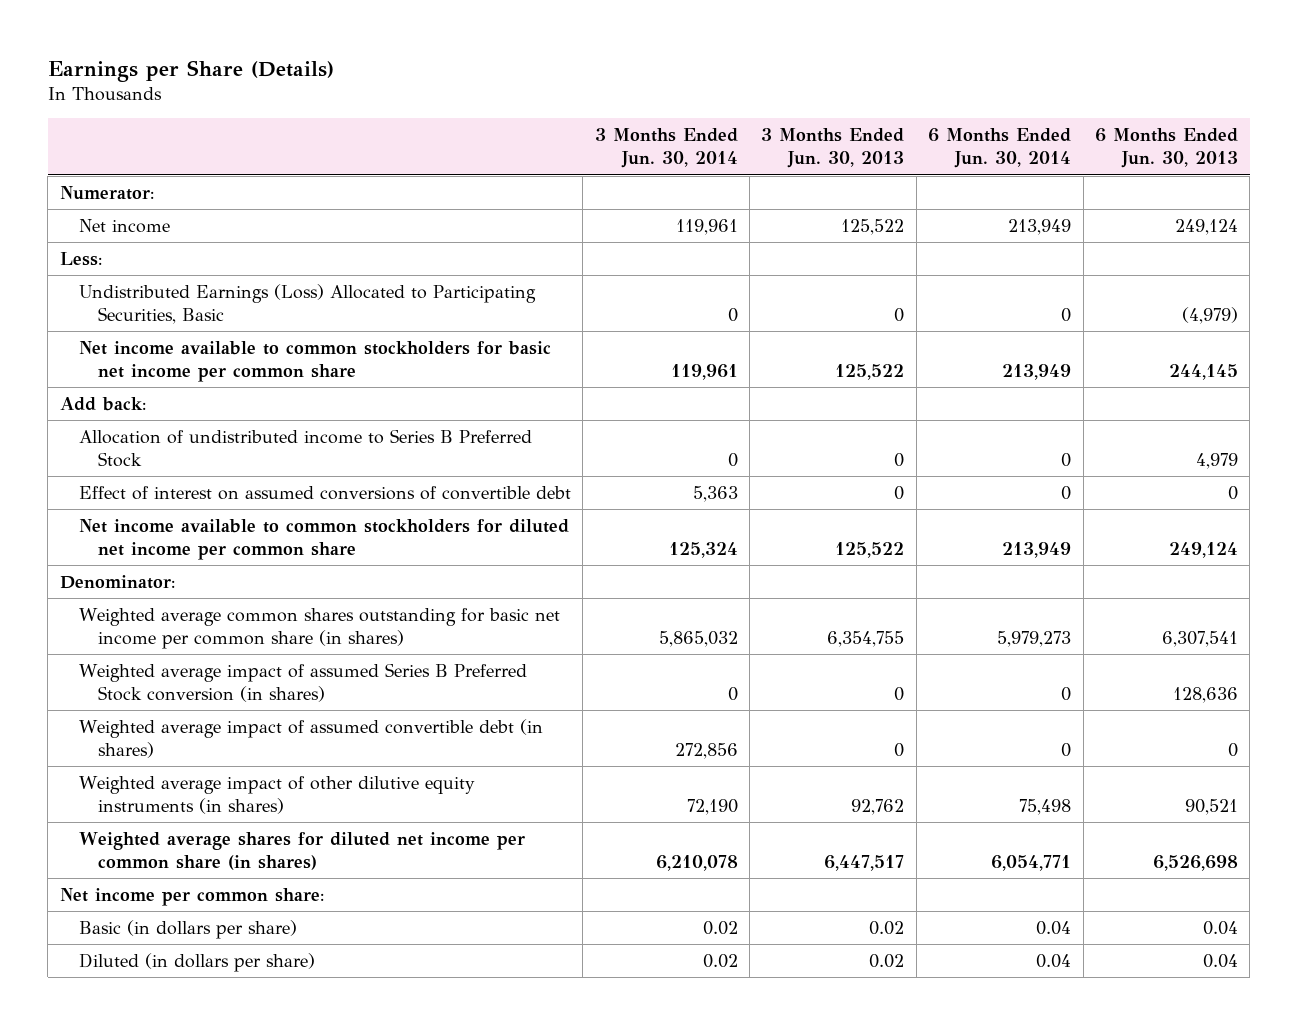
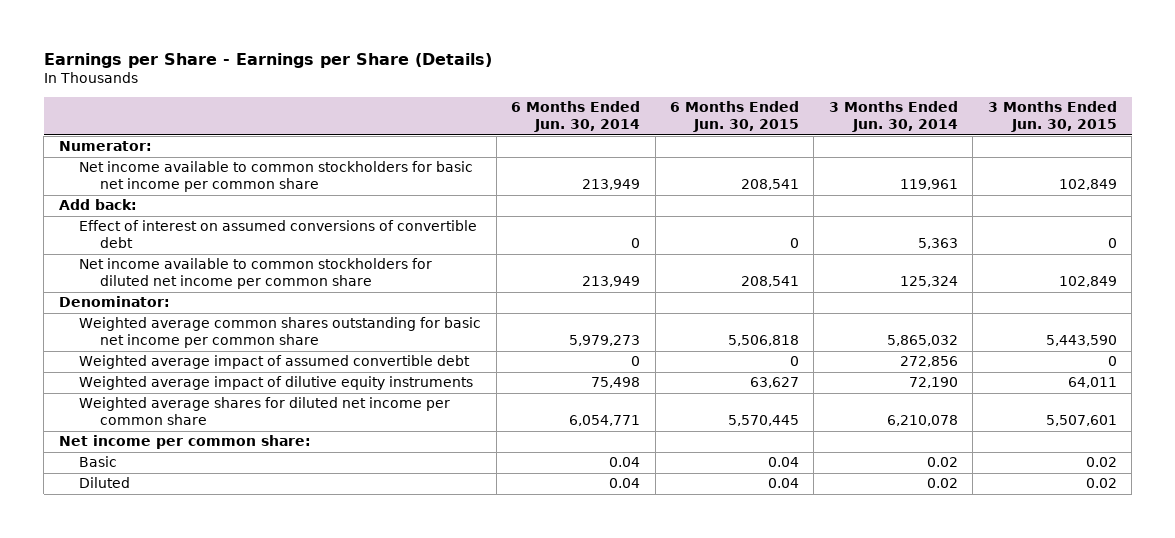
[47,59,334,82] Earnings per Share (Details) -> [43,52,492,68] Earnings per Share - Earnings per Share (Details)
[761,128,905,169] 3 Months Ended Jun. 30, 2013 -> none
[1094,128,1238,169] 6 Months Ended Jun. 30, 2013 -> none
none -> [670,101,800,133] 6 Months Ended Jun. 30, 2015
none -> [987,101,1117,133] 3 Months Ended Jun. 30, 2015
[78,218,170,233] Net income -> none
[59,251,102,266] Less: -> none
[78,283,536,324] Undistributed Earnings (Loss) Allocated to Participating Securities, Basic -> none
[78,428,532,467] Allocation of undistributed income to Series B Preferred Stock -> none
[78,662,527,702] Weighted average impact of assumed Series B Preferred Stock conversion (in shares) -> none
[78,607,560,649] Weighted average common shares outstanding for basic net income per common share (in shares) -> [79,317,482,349] Weighted average common shares outstanding for basic net income per common share
[78,718,543,758] Weighted average impact of assumed convertible debt (in shares) -> [79,355,471,370] Weighted average impact of assumed convertible debt
[78,775,475,814] Weighted average impact of other dilutive equity instruments (in shares) -> [79,376,474,391] Weighted average impact of dilutive equity instruments
[78,831,525,870] Weighted average shares for diluted net income per common share (in shares) -> [79,397,451,426] Weighted average shares for diluted net income per common share
[78,919,297,939] Basic (in dollars per share) -> [79,456,118,468] Basic
[78,952,315,972] Diluted (in dollars per share) -> [79,477,131,489] Diluted

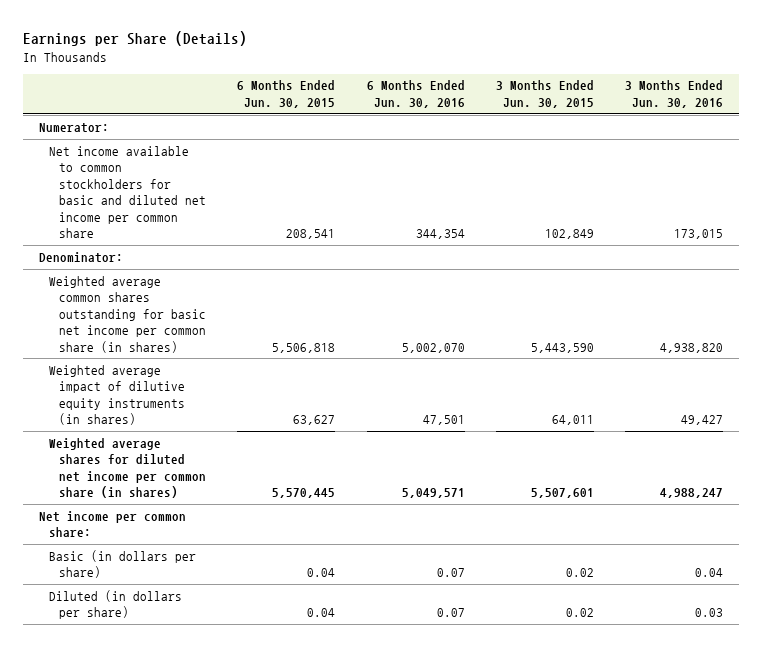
[43,52,492,68] Earnings per Share - Earnings per Share (Details) -> [23,31,248,47] Earnings per Share (Details)
[511,101,641,133] 6 Months Ended Jun. 30, 2014 -> none
[828,101,958,133] 3 Months Ended Jun. 30, 2014 -> none
none -> [366,80,465,108] 6 Months Ended Jun. 30, 2016
none -> [625,80,724,108] 3 Months Ended Jun. 30, 2016
[58,199,137,211] Add back: -> none
[79,220,478,249] Effect of interest on assumed conversions of convertible debt -> none
[79,258,433,290] Net income available to common stockholders for diluted net income per common share -> none
[79,161,474,193] Net income available to common stockholders for basic net income per common share -> [49,145,207,238] Net income available to common stockholders for basic and diluted net income per common share
[79,355,471,370] Weighted average impact of assumed convertible debt -> none
[79,317,482,349] Weighted average common shares outstanding for basic net income per common share -> [49,275,207,353] Weighted average common shares outstanding for basic net income per common share (in shares)
[79,376,474,391] Weighted average impact of dilutive equity instruments -> [49,364,186,426] Weighted average impact of dilutive equity instruments (in shares)
[79,397,451,426] Weighted average shares for diluted net income per common share -> [49,437,207,499] Weighted average shares for diluted net income per common share (in shares)
[79,456,118,468] Basic -> [49,549,197,579] Basic (in dollars per share)
[79,477,131,489] Diluted -> [49,589,183,620] Diluted (in dollars per share)

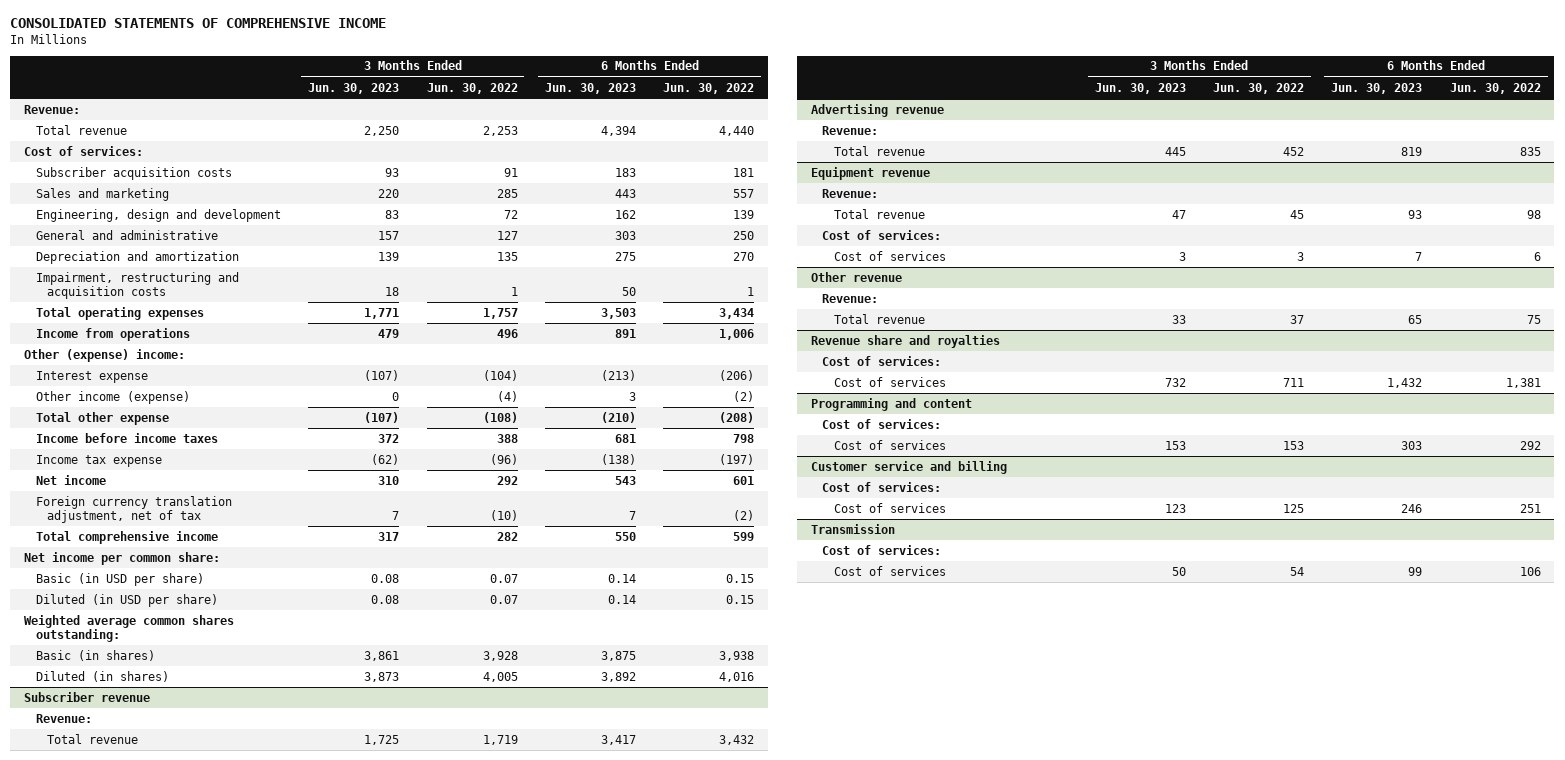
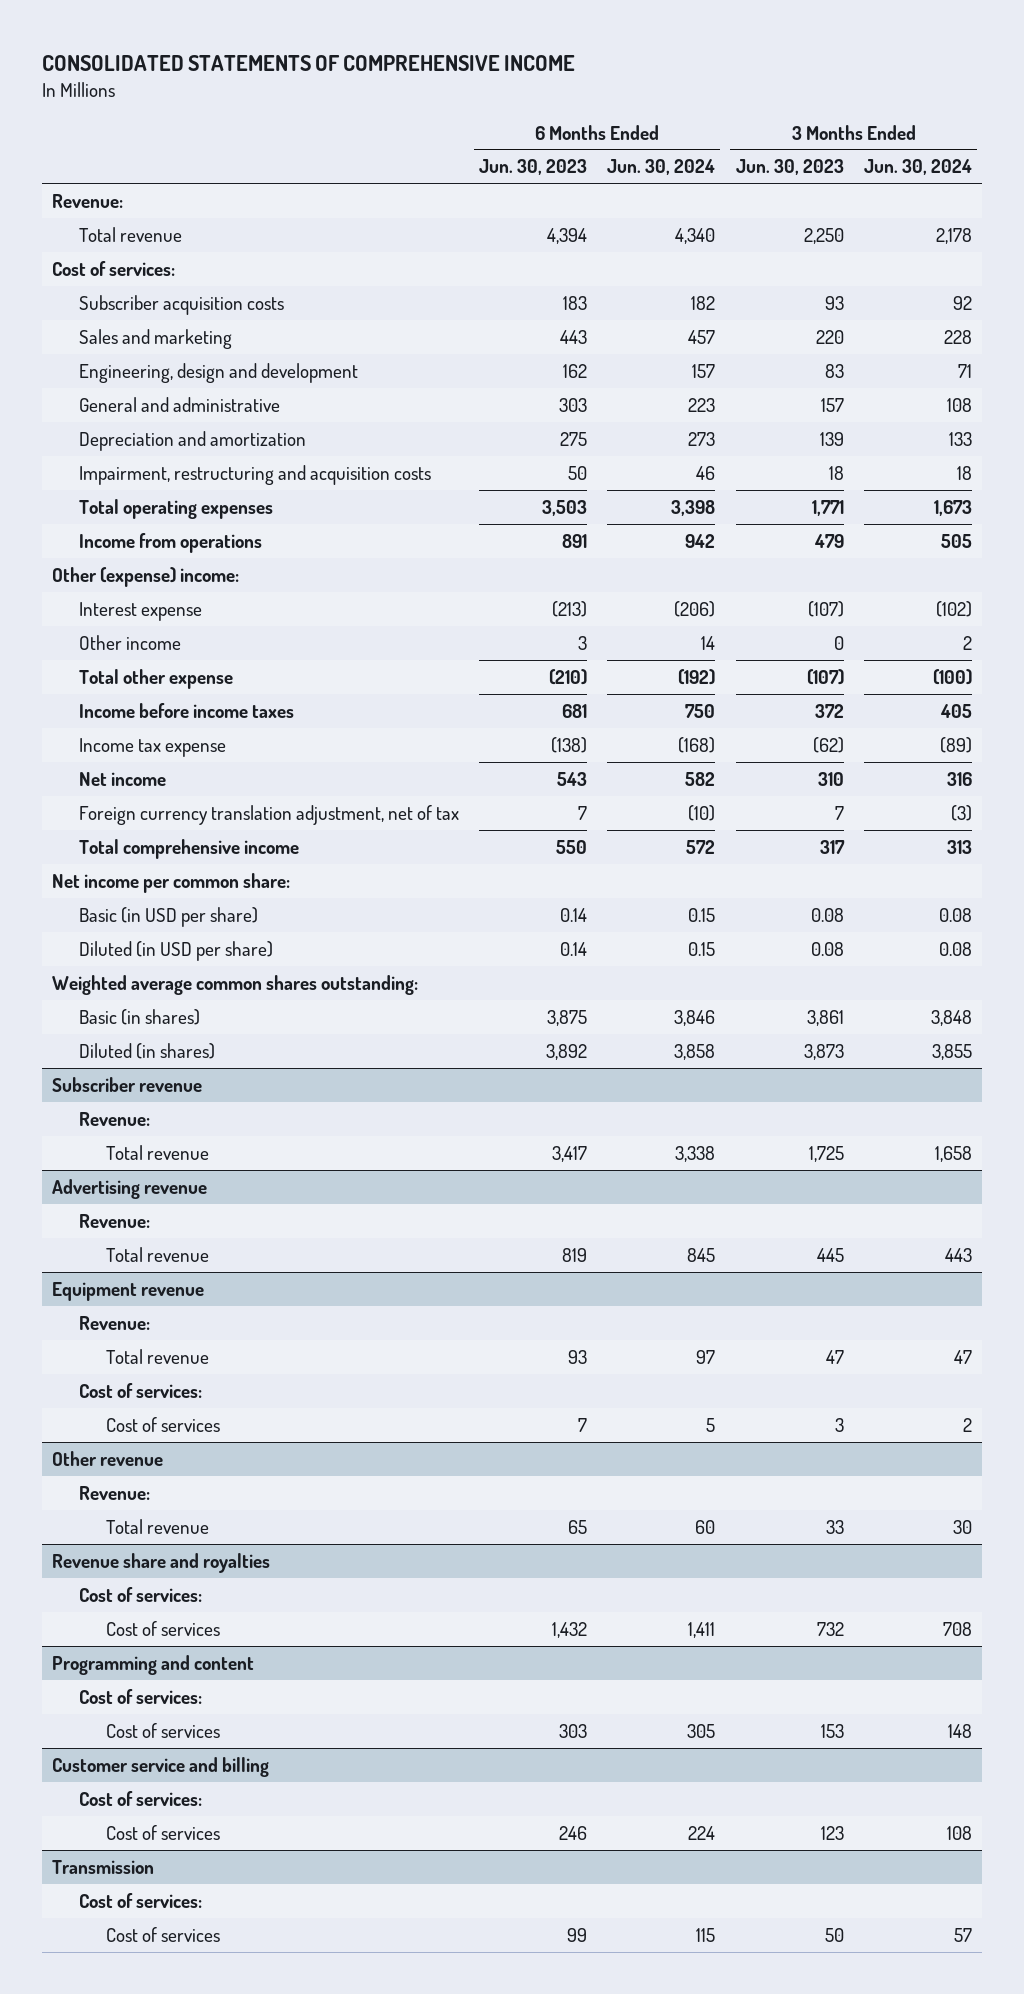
[426,82,518,94] Jun. 30, 2022 -> none
[663,82,755,94] Jun. 30, 2022 -> none
none -> [607,159,716,176] Jun. 30, 2024
none -> [863,159,972,176] Jun. 30, 2024
[35,390,190,404] Other income (expense) -> [78,634,181,650] Other income

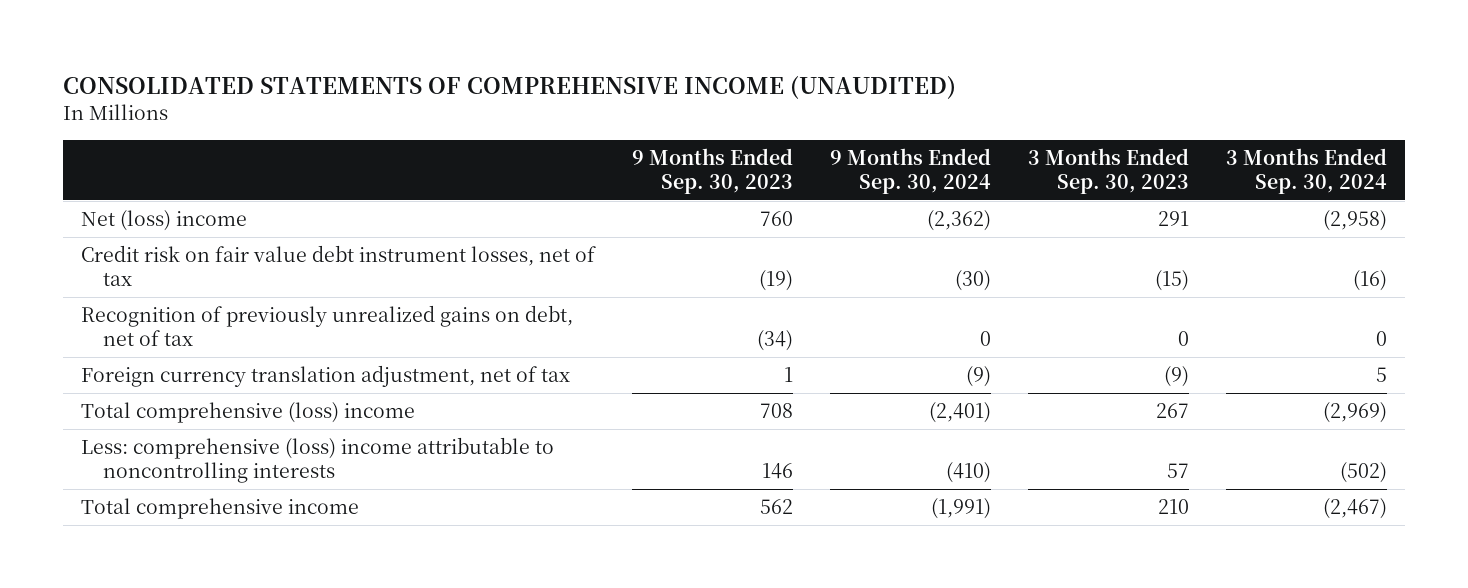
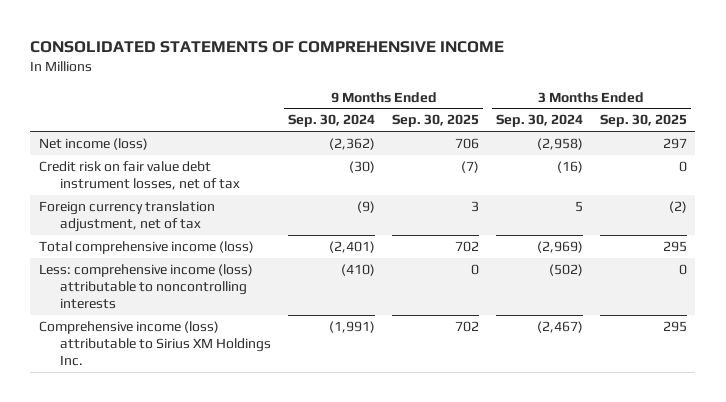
[63,74,957,99] CONSOLIDATED STATEMENTS OF COMPREHENSIVE INCOME (UNAUDITED) -> [30,41,505,54] CONSOLIDATED STATEMENTS OF COMPREHENSIVE INCOME
[632,147,794,194] 9 Months Ended Sep. 30, 2023 -> none
[1027,147,1189,194] 3 Months Ended Sep. 30, 2023 -> none
none -> [392,114,480,128] Sep. 30, 2025
none -> [599,114,687,128] Sep. 30, 2025
[81,210,248,232] Net (loss) income -> [38,137,148,150] Net income (loss)
[81,305,574,347] Recognition of previously unrealized gains on debt, net of tax -> none
[81,402,416,424] Total comprehensive (loss) income -> [38,240,254,254] Total comprehensive income (loss)
[81,437,555,484] Less: comprehensive (loss) income attributable to noncontrolling interests -> [38,263,253,309] Less: comprehensive income (loss) attributable to noncontrolling interests
[81,498,360,520] Total comprehensive income -> [38,320,272,366] Comprehensive income (loss) attributable to Sirius XM Holdings Inc.

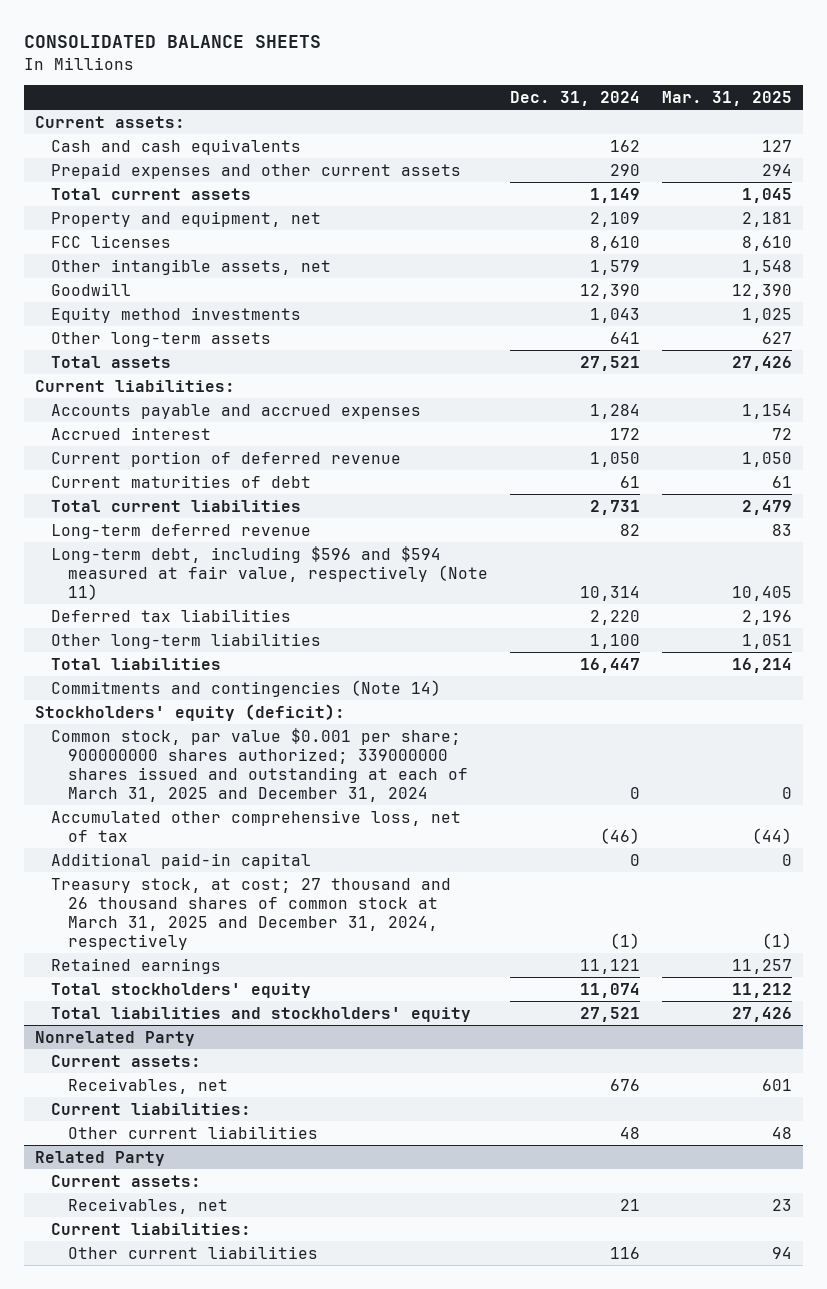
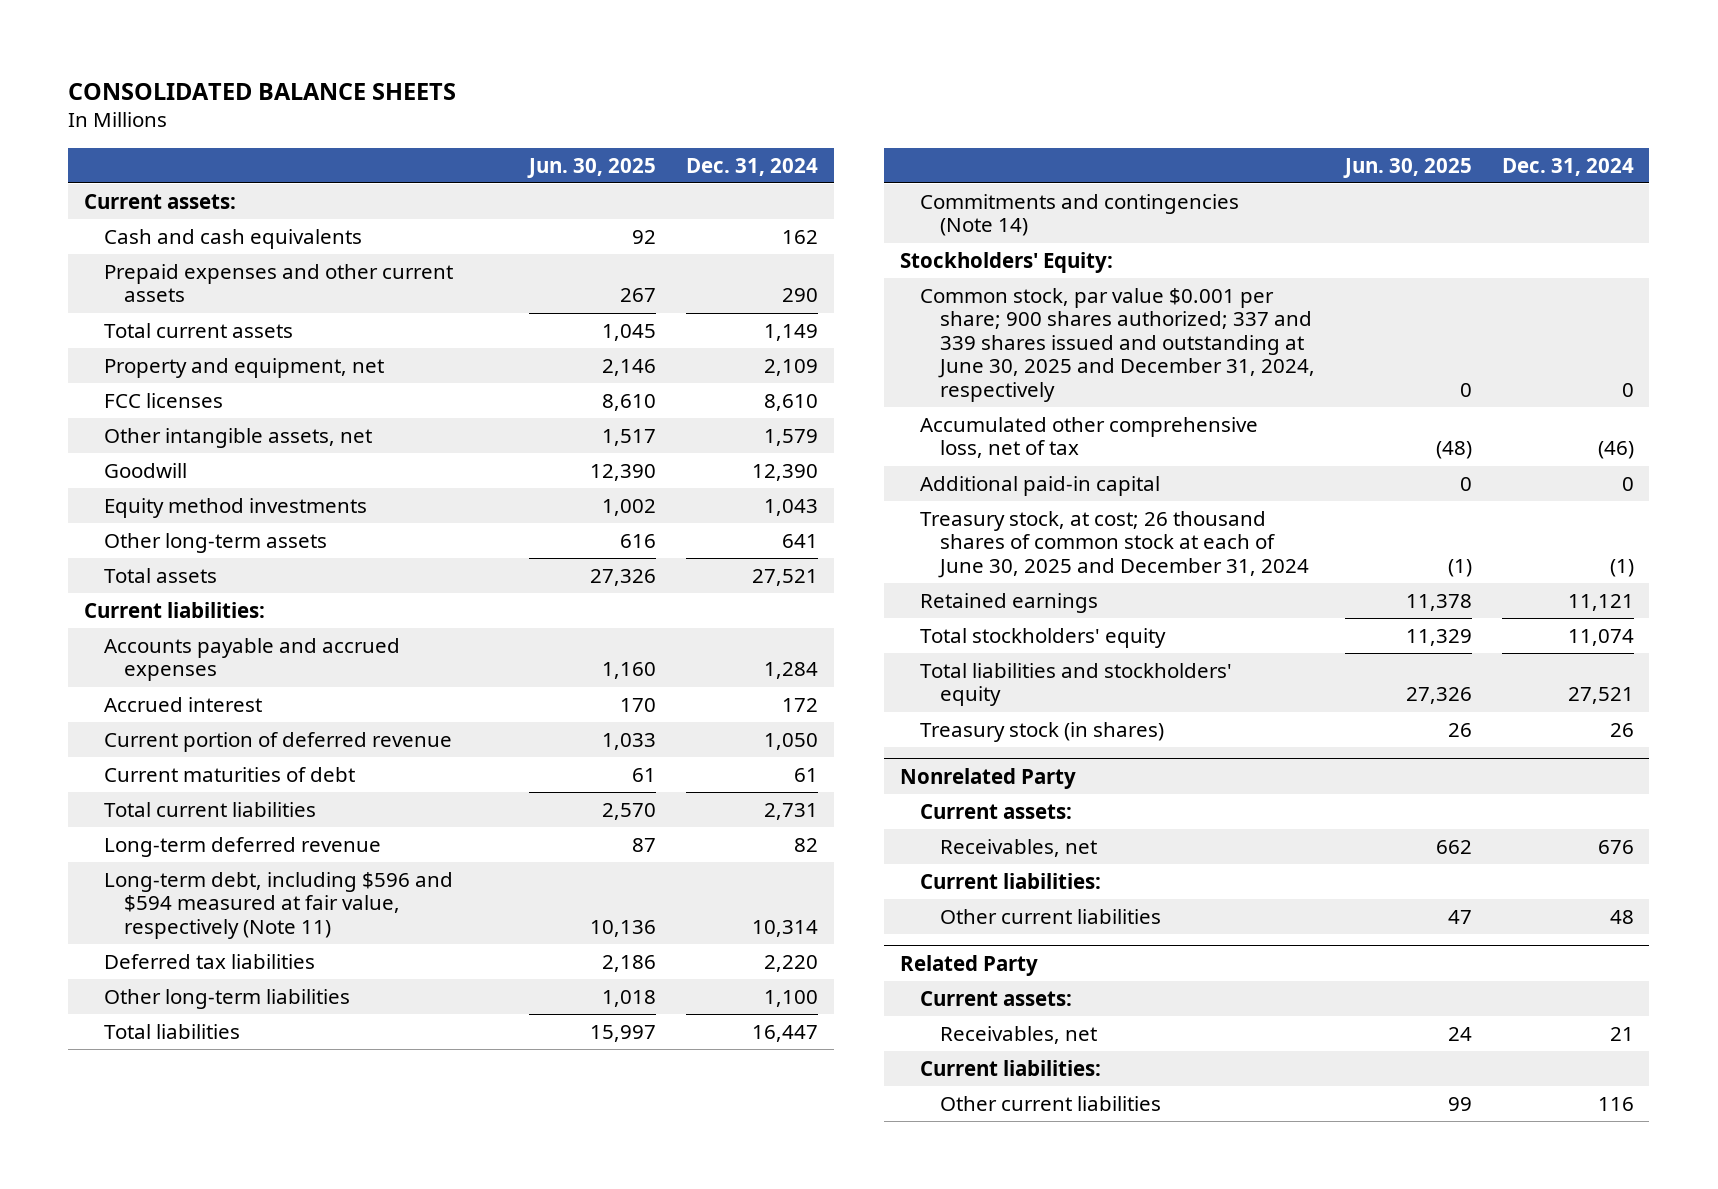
[662,91,793,107] Mar. 31, 2025 -> none
none -> [527,157,657,178] Jun. 30, 2025
[34,703,345,721] Stockholders' equity (deficit): -> [899,251,1113,273] Stockholders' Equity:
[51,727,469,802] Common stock, par value $0.001 per share; 900000000 shares authorized; 339000000 shares issued and outstanding at each of March 31, 2025 and December 31, 2024 -> [919,287,1315,403] Common stock, par value $0.001 per share; 900 shares authorized; 337 and 339 shares issued and outstanding at June 30, 2025 and December 31, 2024, respectively
[51,877,452,950] Treasury stock, at cost; 27 thousand and 26 thousand shares of common stock at March 31, 2025 and December 31, 2024, respectively -> [919,510,1309,578] Treasury stock, at cost; 26 thousand shares of common stock at each of June 30, 2025 and December 31, 2024
none -> [919,721,1164,742] Treasury stock (in shares)

